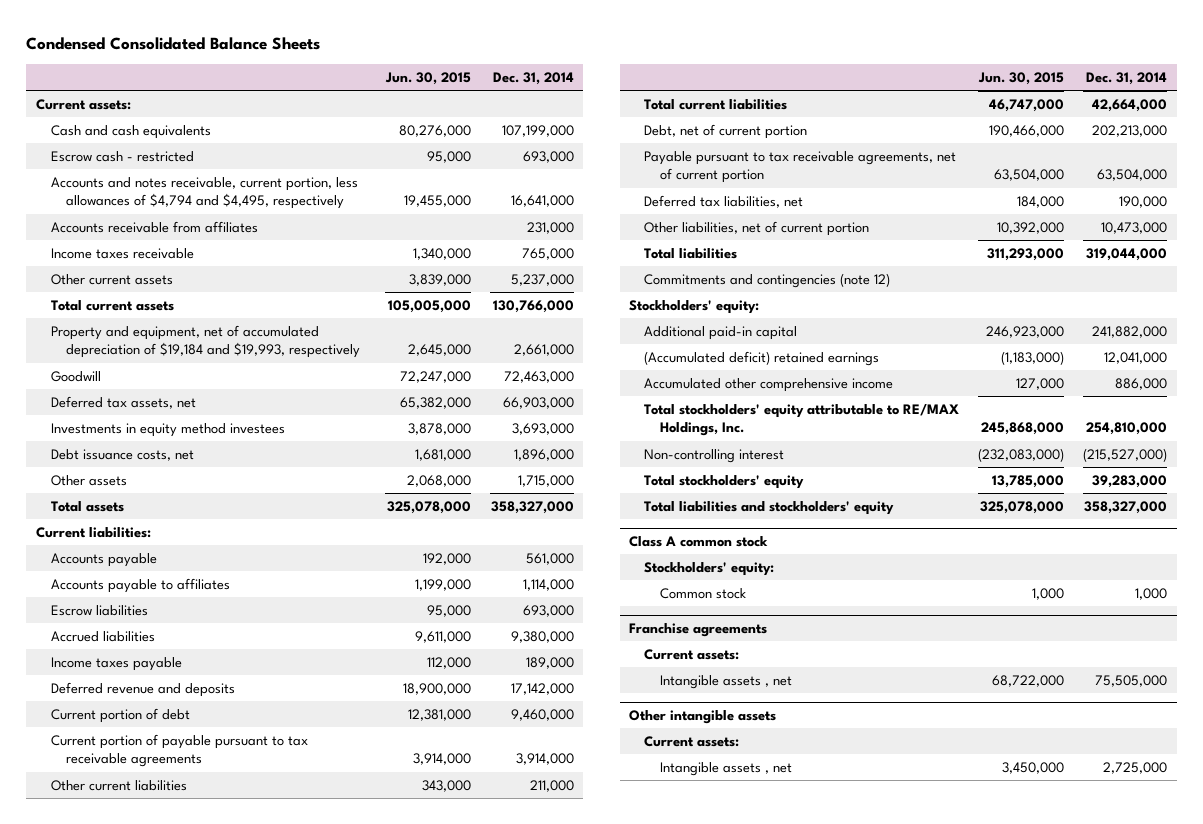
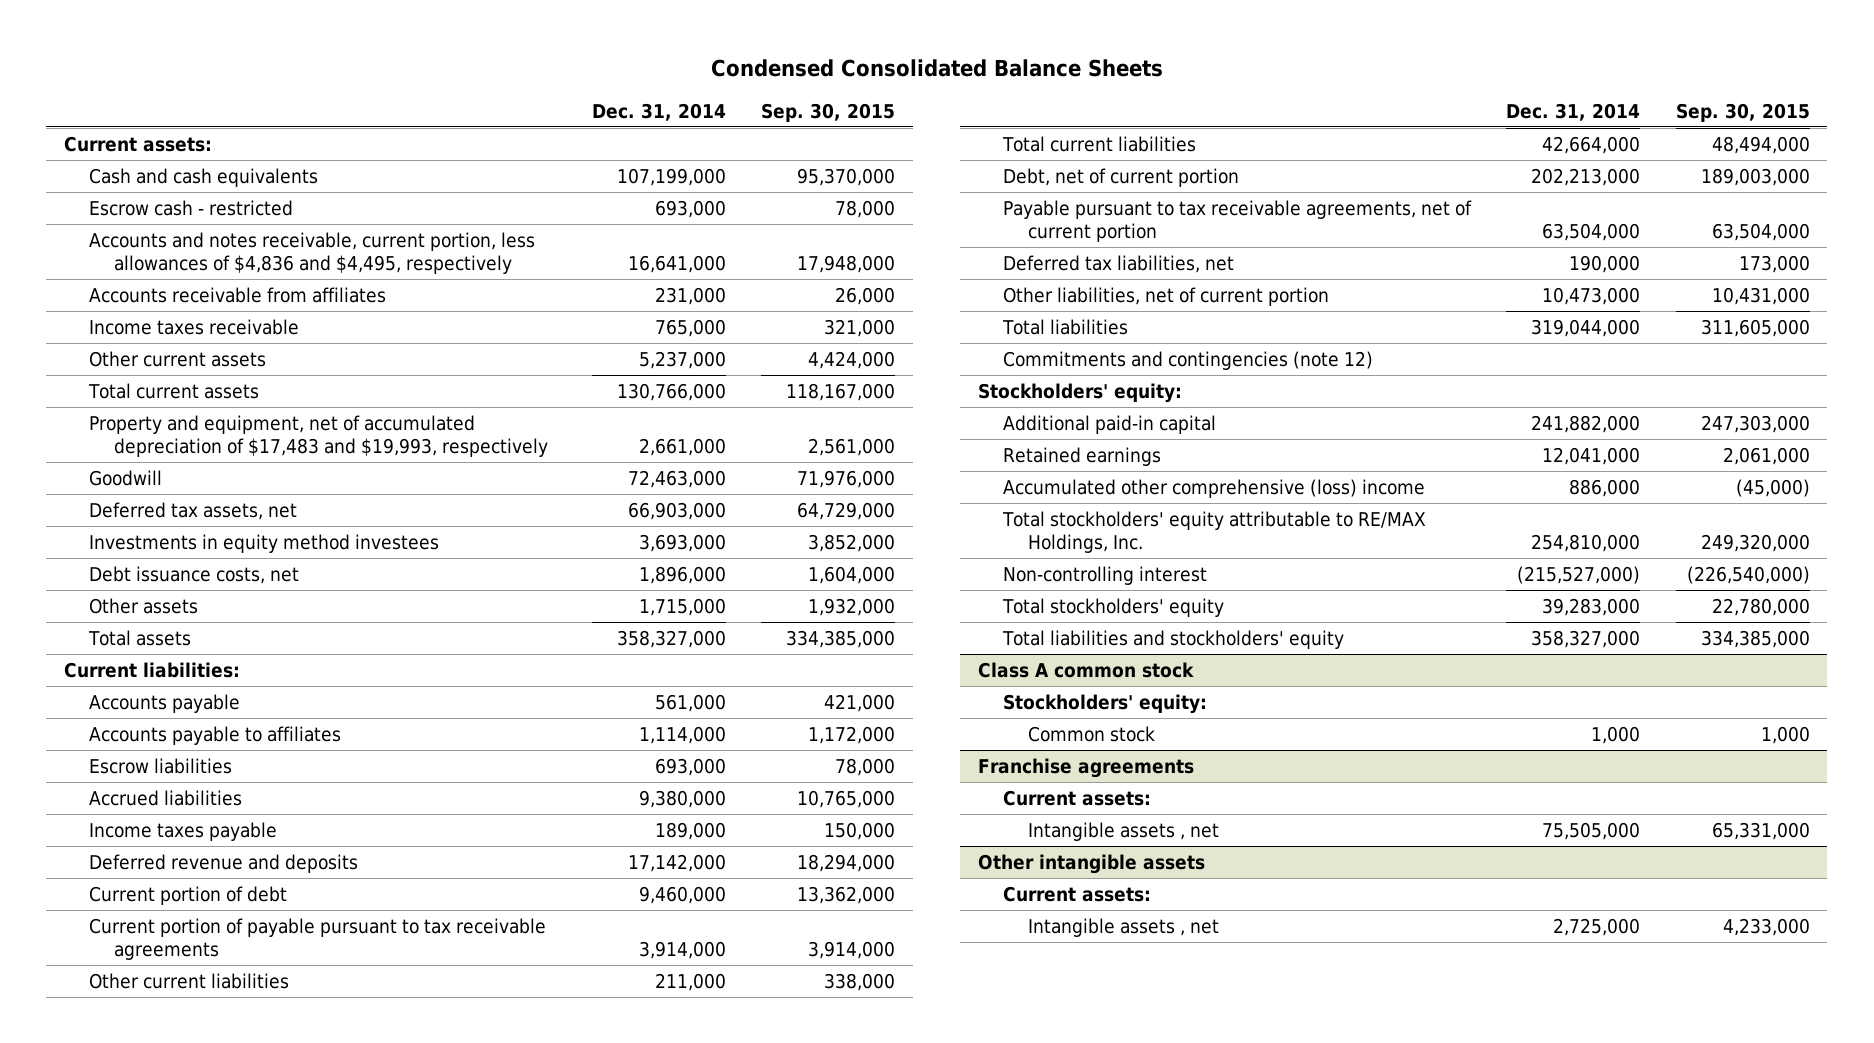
[384,71,471,85] Jun. 30, 2015 -> none
none -> [761,102,896,122] Sep. 30, 2015
[50,177,358,210] Accounts and notes receivable, current portion, less allowances of $4,794 and $4,495, respectively -> [88,231,535,275] Accounts and notes receivable, current portion, less allowances of $4,836 and $4,495, respectively
[50,325,360,359] Property and equipment, net of accumulated depreciation of $19,184 and $19,993, respectively -> [88,414,548,458] Property and equipment, net of accumulated depreciation of $17,483 and $19,993, respectively
[644,351,880,367] (Accumulated deficit) retained earnings -> [1003,446,1162,466] Retained earnings
[644,378,894,393] Accumulated other comprehensive income -> [1003,478,1426,498] Accumulated other comprehensive (loss) income

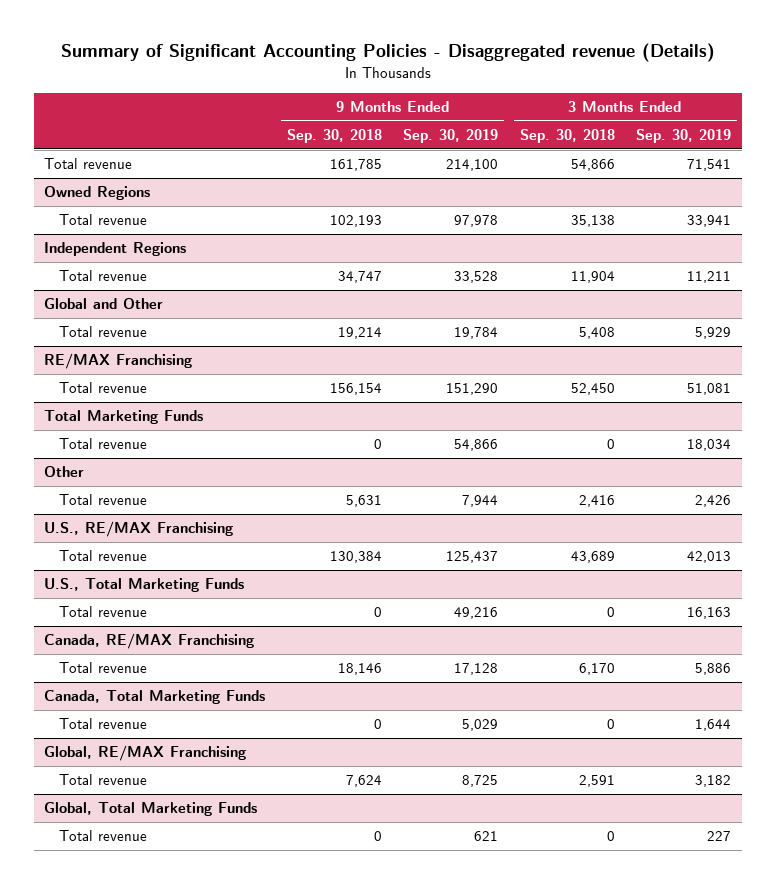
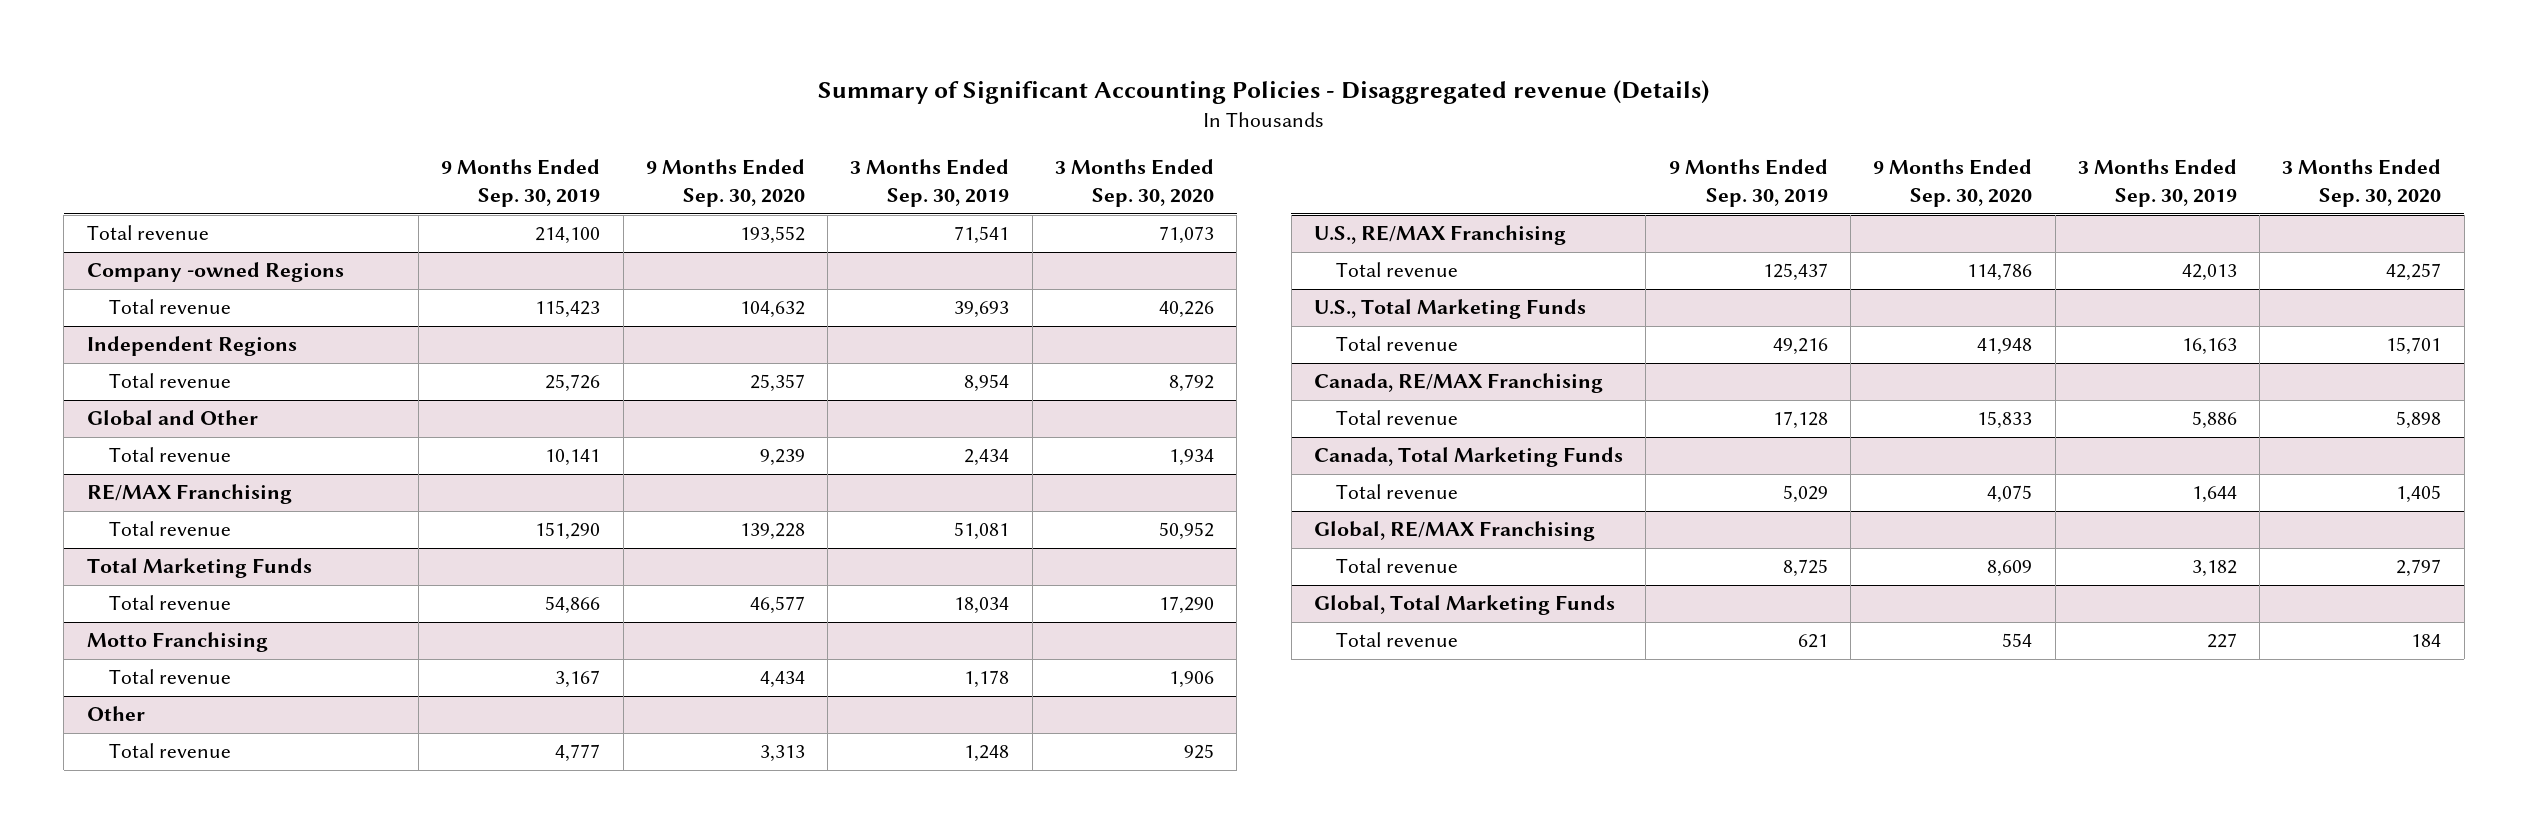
[286,128,382,143] Sep. 30, 2018 -> none
[519,128,615,143] Sep. 30, 2018 -> none
none -> [645,159,805,208] 9 Months Ended Sep. 30, 2020
none -> [1055,159,1215,208] 3 Months Ended Sep. 30, 2020
[44,186,151,201] Owned Regions -> [86,262,344,283] Company -owned Regions
[454,215,499,228] 97,978 -> [535,300,601,319] 115,423
[687,215,732,228] 33,941 -> [954,301,1010,319] 39,693
[454,271,499,284] 33,528 -> [545,374,601,393] 25,726
[687,271,732,284] 11,211 -> [964,374,1010,393] 8,954
[454,327,499,340] 19,784 -> [545,449,601,467] 10,141
[695,327,732,340] 5,929 -> [964,449,1010,467] 2,434
none -> [86,632,268,653] Motto Franchising
none -> [109,669,232,685] Total revenue
[462,495,499,508] 7,944 -> [555,744,601,763] 4,777
[695,495,732,508] 2,426 -> [964,745,1010,763] 1,248

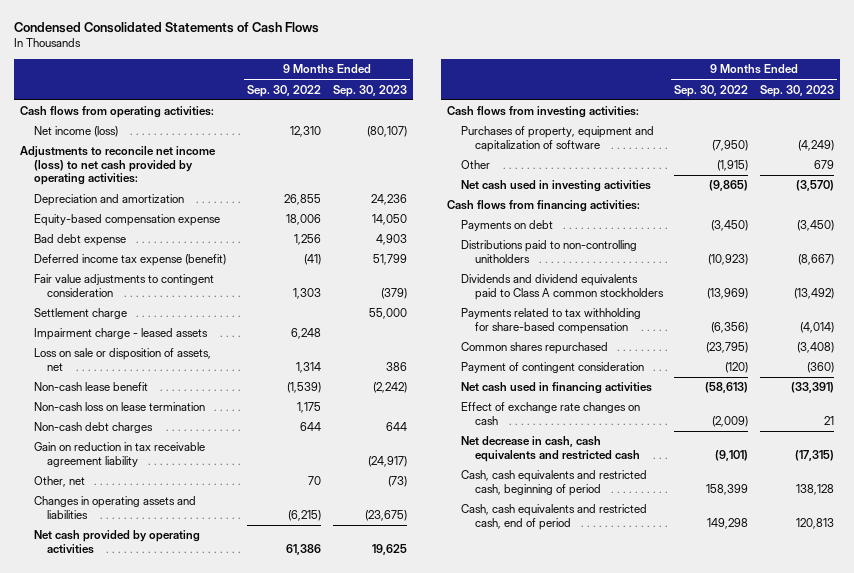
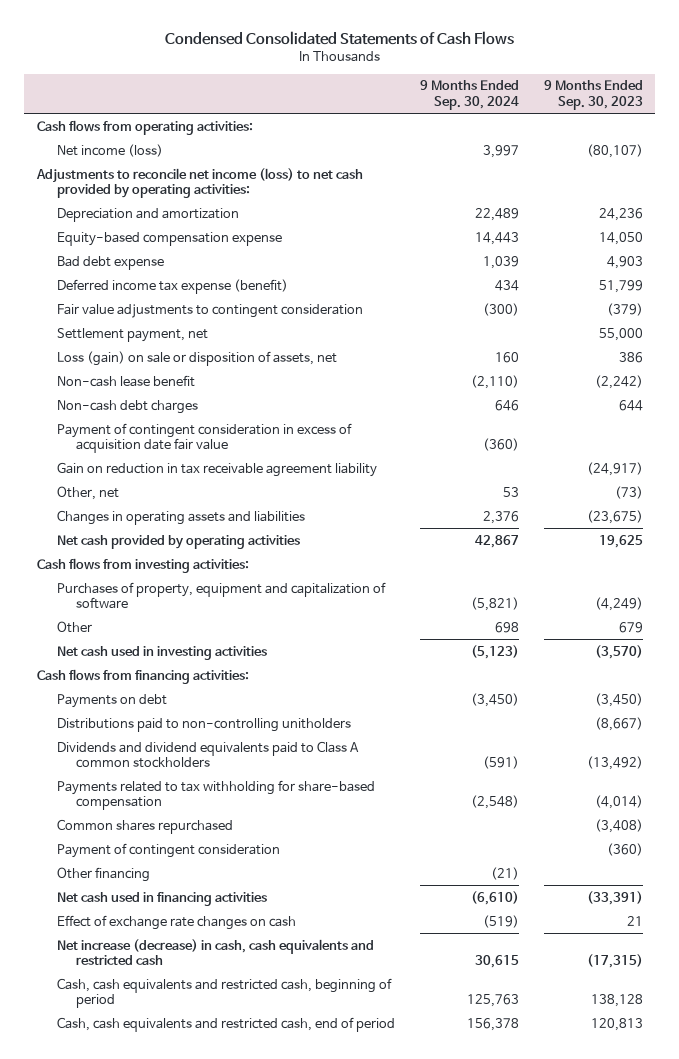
[246,84,321,97] Sep. 30, 2022 -> none
none -> [419,80,519,110] 9 Months Ended Sep. 30, 2024
[33,328,208,341] Impairment charge - leased assets -> none
[33,308,127,320] Settlement charge -> [56,327,208,342] Settlement payment, net
[33,348,211,371] Loss on sale or disposition of assets, net -> [56,350,337,366] Loss (gain) on sale or disposition of assets, net
[33,402,205,412] Non-cash loss on lease termination -> none
none -> [56,422,352,453] Payment of contingent consideration in excess of acquisition date fair value
none -> [56,866,150,882] Other financing
[460,436,640,462] Net decrease in cash, cash equivalents and restricted cash -> [56,938,374,965] Net increase (decrease) in cash, cash equivalents and restricted cash

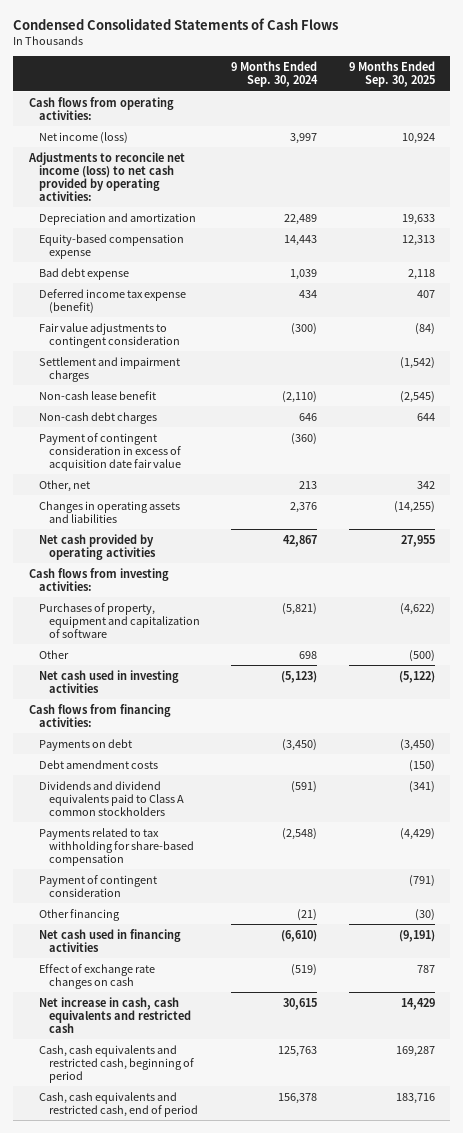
[543,80,643,110] 9 Months Ended Sep. 30, 2023 -> none
none -> [348,61,435,88] 9 Months Ended Sep. 30, 2025
[56,327,208,342] Settlement payment, net -> none
[56,350,337,366] Loss (gain) on sale or disposition of assets, net -> none
none -> [38,356,180,382] Settlement and impairment charges
[56,461,377,477] Gain on reduction in tax receivable agreement liability -> none
[502,486,519,497] 53 -> [299,480,318,489] 213
[56,717,351,732] Distributions paid to non-controlling unitholders -> none
none -> [38,759,158,769] Debt amendment costs
[56,818,233,834] Common shares repurchased -> none
[56,938,374,965] Net increase (decrease) in cash, cash equivalents and restricted cash -> [38,996,191,1033] Net increase in cash, cash equivalents and restricted cash

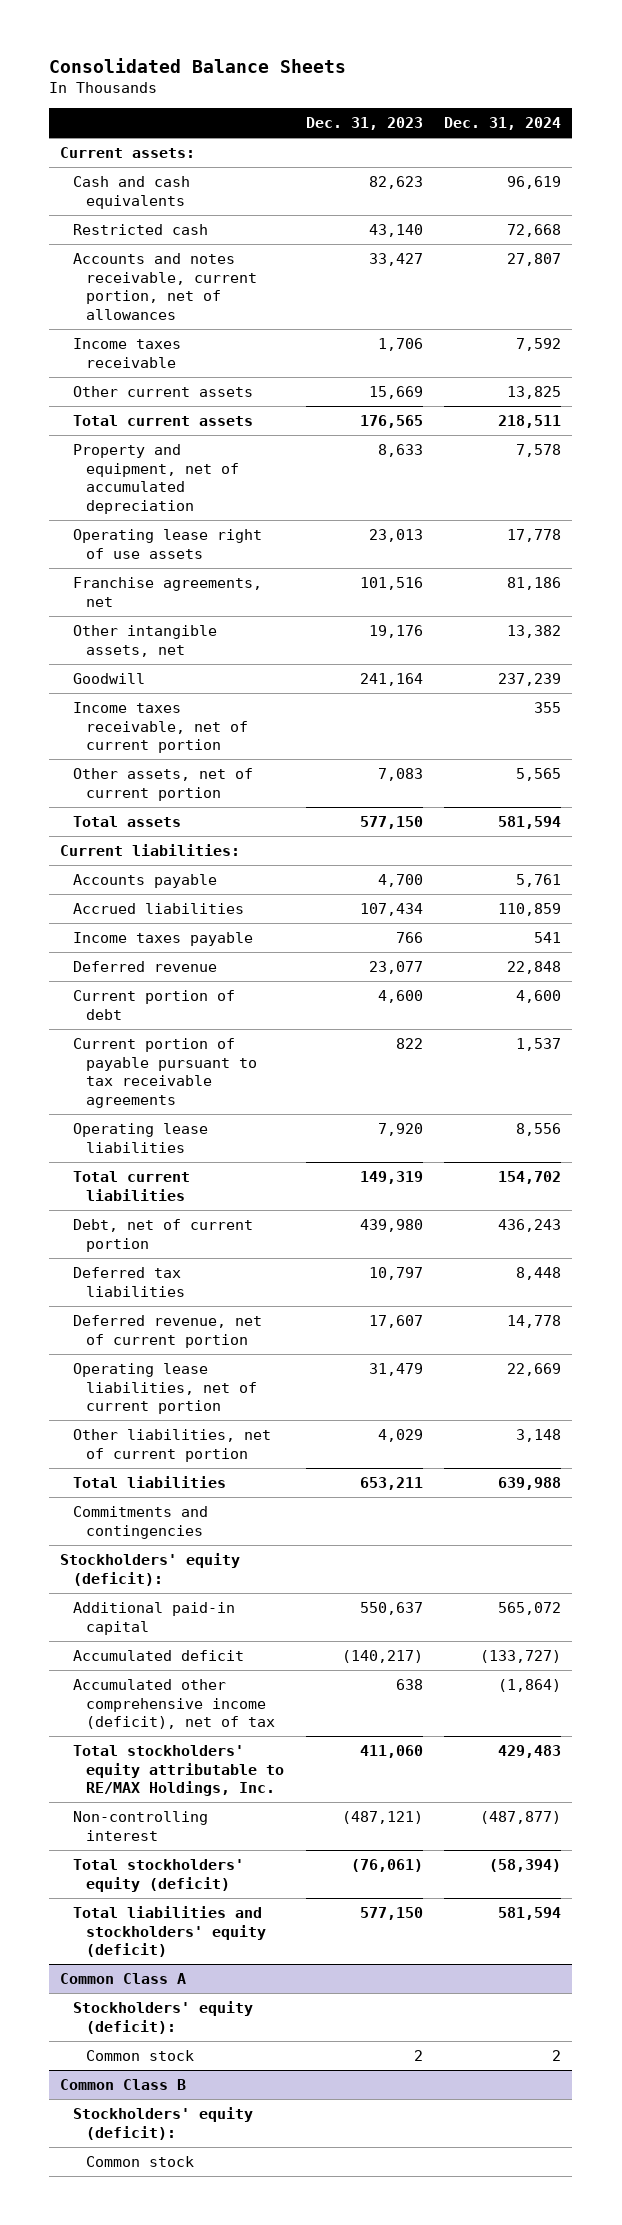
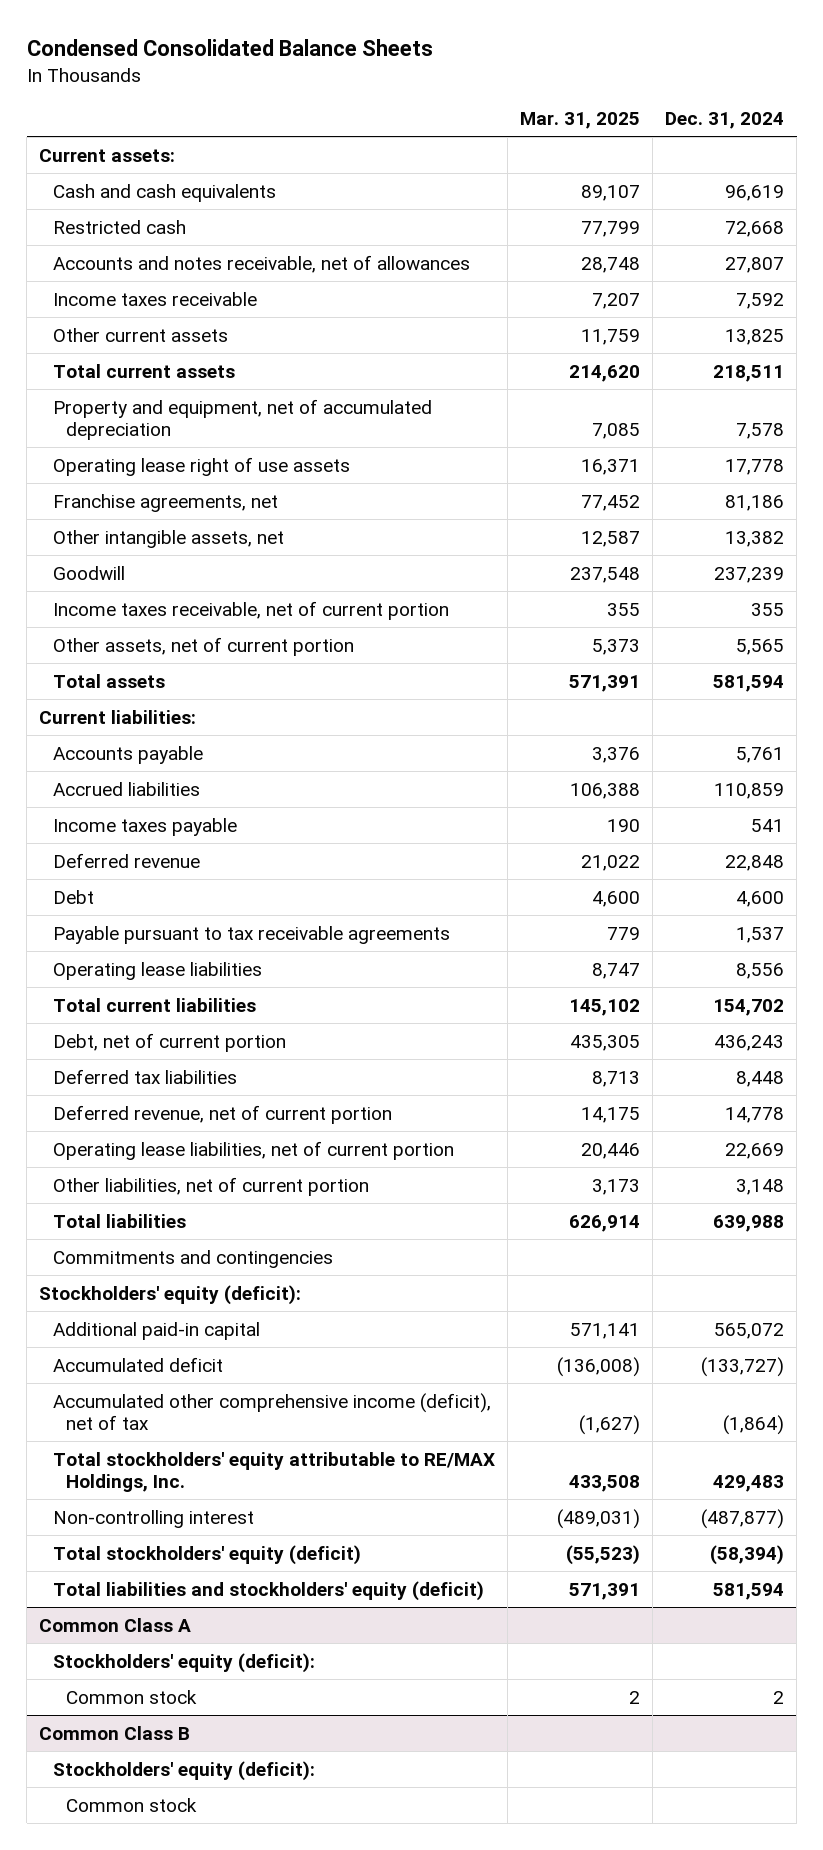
[49,57,347,73] Consolidated Balance Sheets -> [26,38,433,56] Condensed Consolidated Balance Sheets
[305,117,423,131] Dec. 31, 2023 -> none
none -> [519,112,640,130] Mar. 31, 2025
[72,253,257,320] Accounts and notes receivable, current portion, net of allowances -> [52,254,470,273] Accounts and notes receivable, net of allowances
[72,990,235,1020] Current portion of debt -> [52,889,94,904] Debt
[72,1038,257,1108] Current portion of payable pursuant to tax receivable agreements -> [52,925,450,944] Payable pursuant to tax receivable agreements

